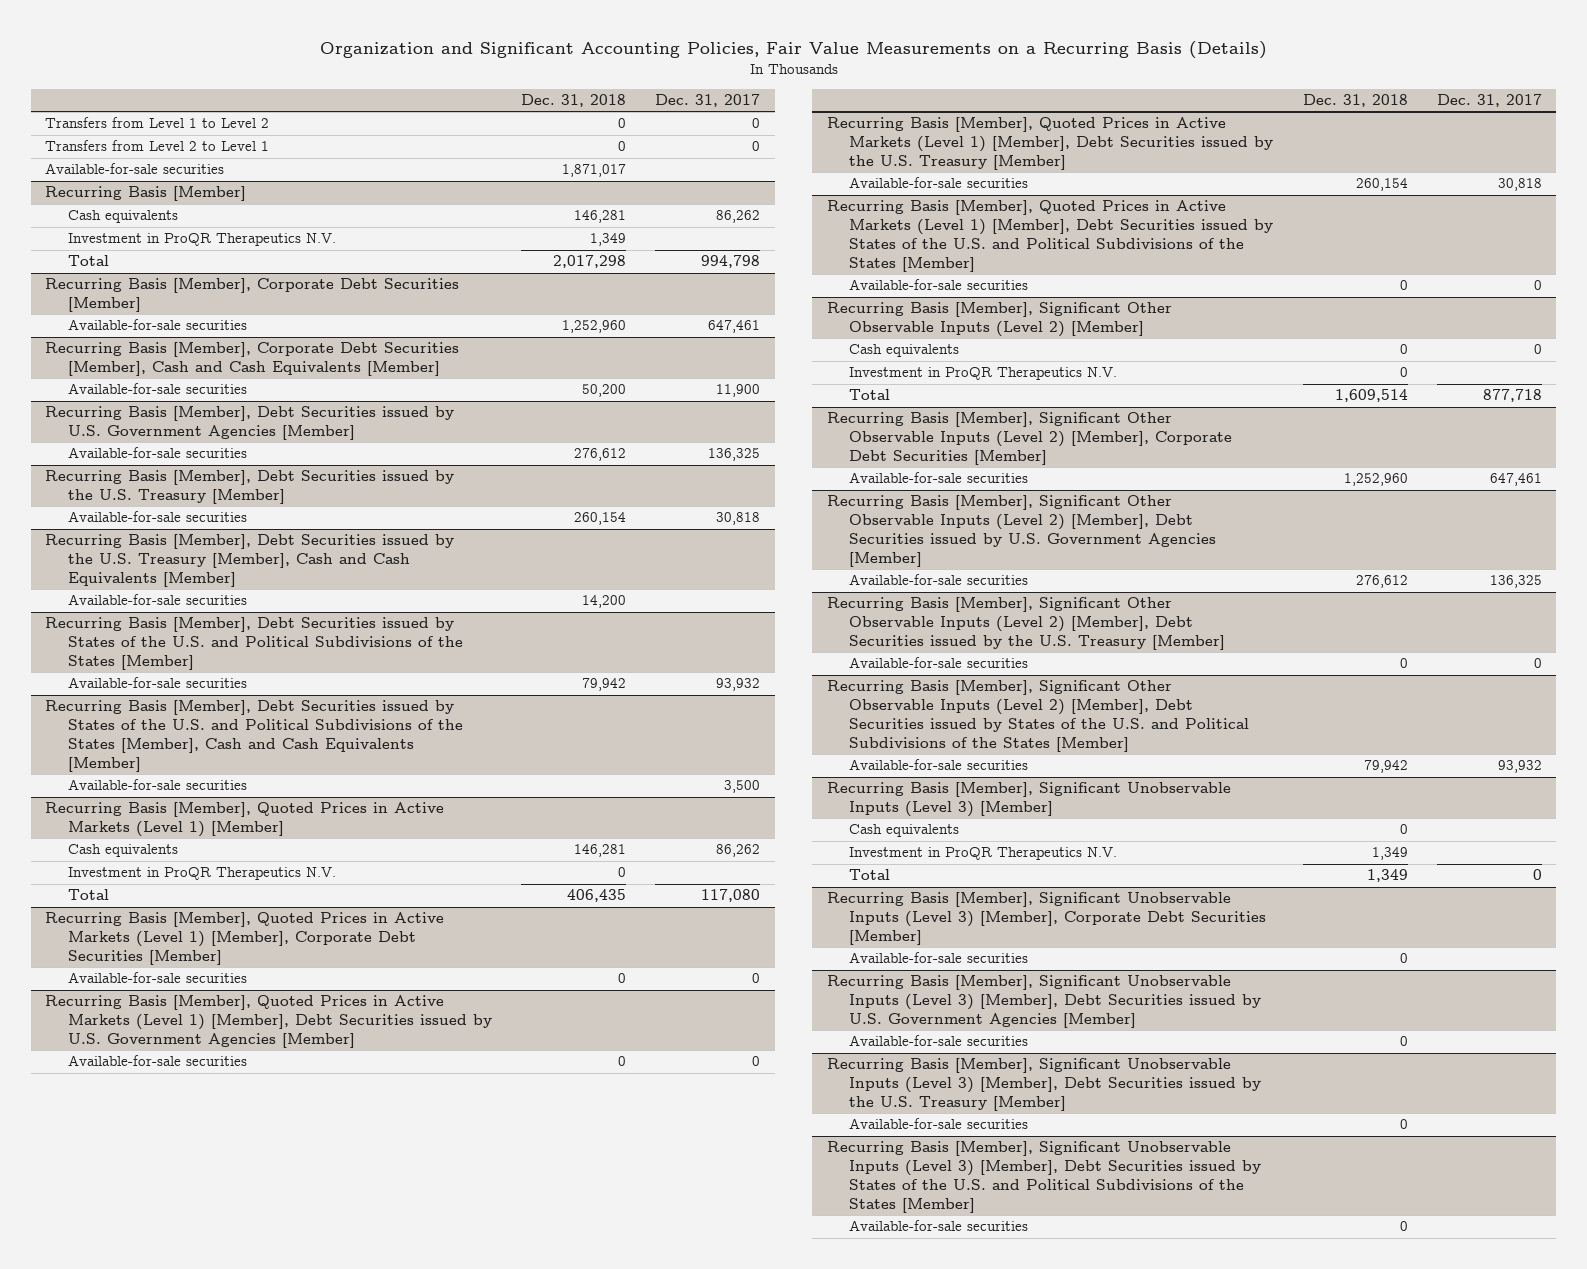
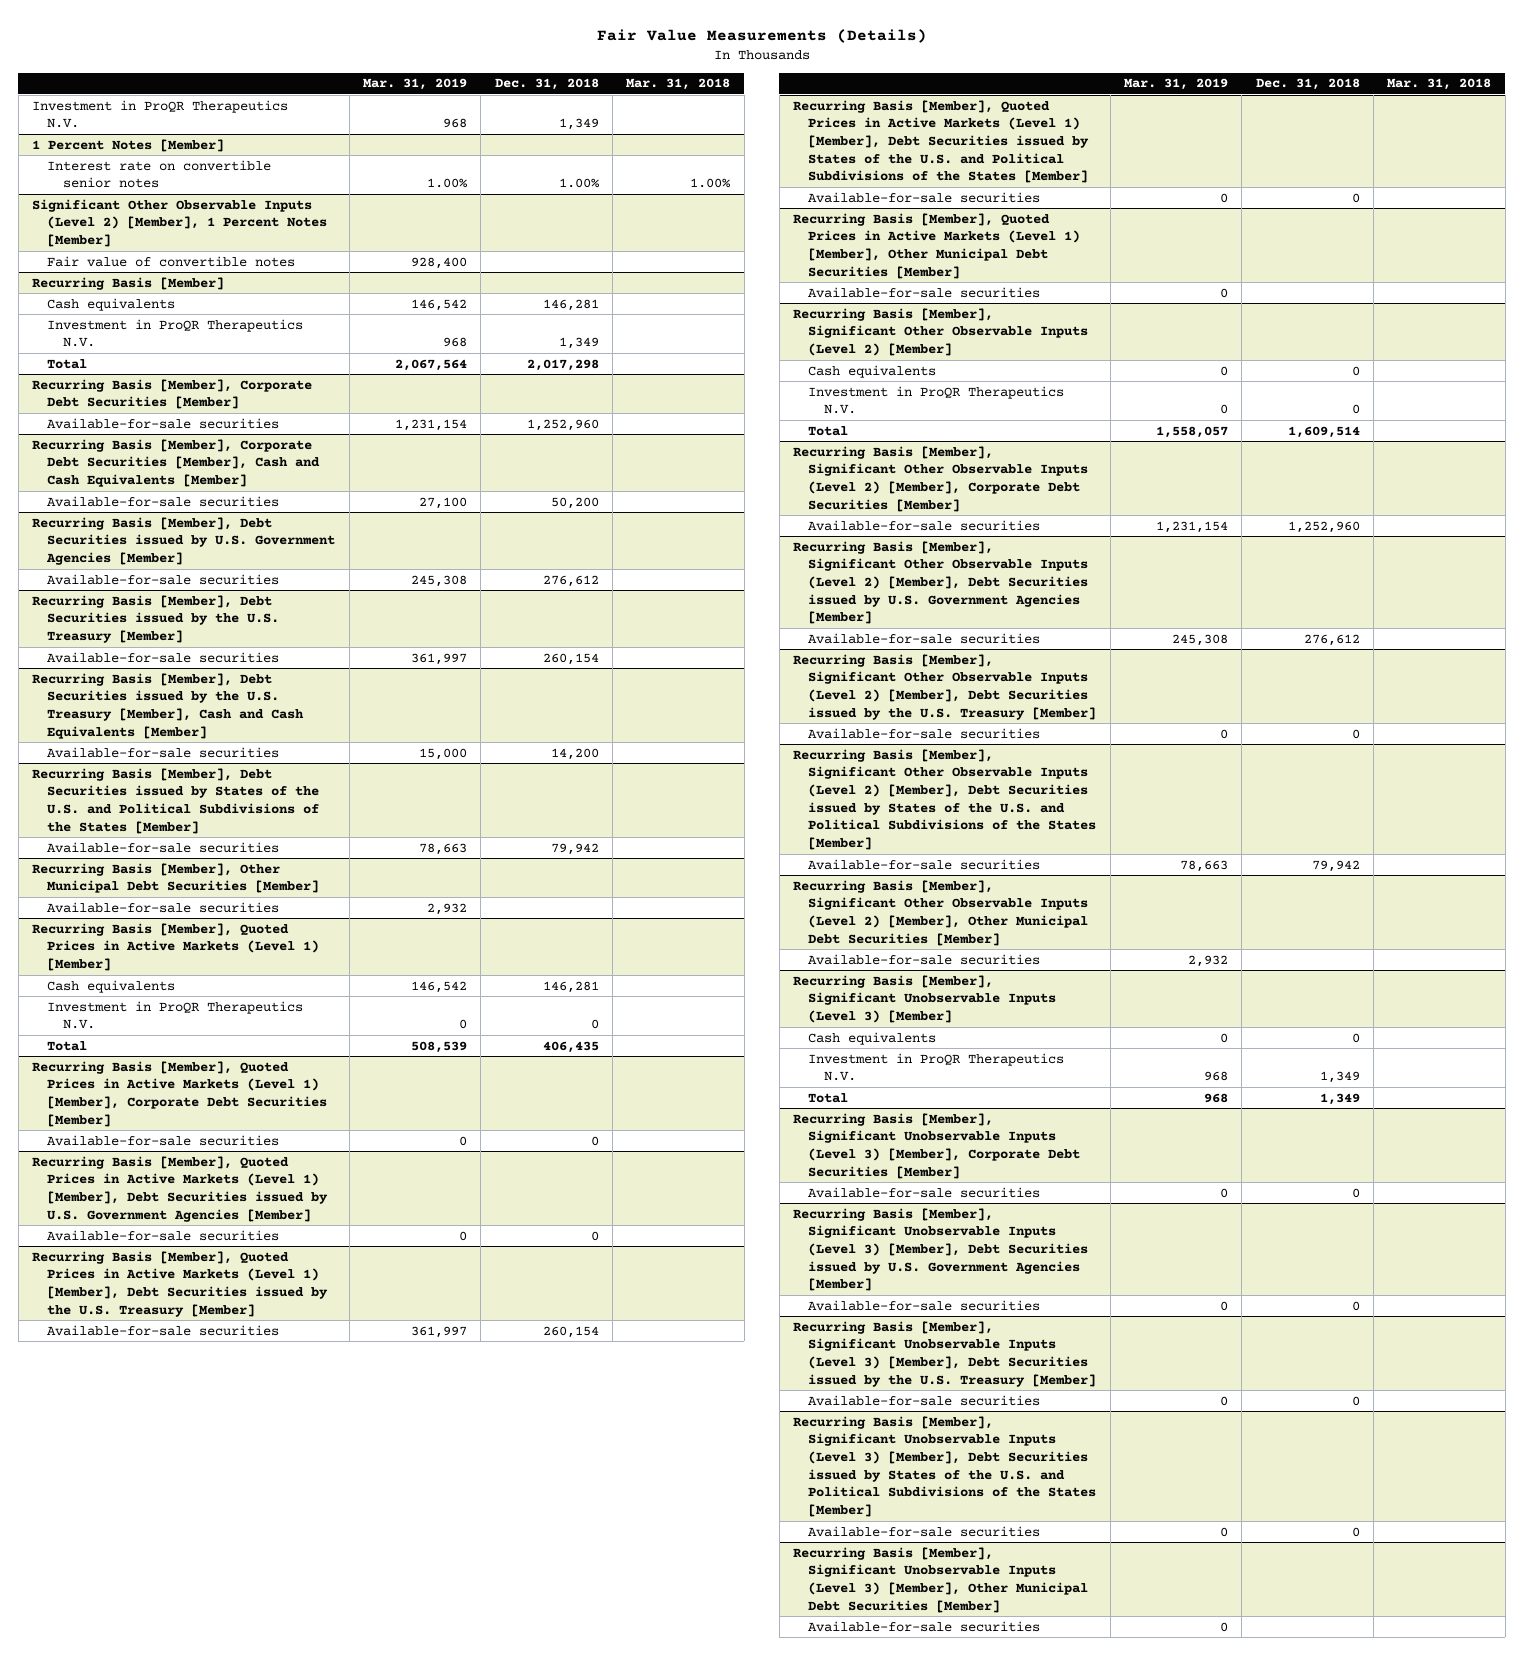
[319,40,1267,59] Organization and Significant Accounting Policies, Fair Value Measurements on a Recurring Basis (Details) -> [596,28,927,43] Fair Value Measurements (Details)
[655,94,761,108] Dec. 31, 2017 -> none
none -> [363,78,468,91] Mar. 31, 2019
none -> [626,78,731,91] Mar. 31, 2018
[45,117,270,129] Transfers from Level 1 to Level 2 -> none
[45,140,270,152] Transfers from Level 2 to Level 1 -> none
[45,163,225,175] Available-for-sale securities -> none
none -> [32,99,289,129] Investment in ProQR Therapeutics N.V.
none -> [32,138,225,152] 1 Percent Notes [Member]
none -> [47,159,272,189] Interest rate on convertible senior notes
none -> [32,198,328,247] Significant Other Observable Inputs (Level 2) [Member], 1 Percent Notes [Member]
none -> [47,255,296,267] Fair value of convertible notes
[45,700,464,772] Recurring Basis [Member], Debt Securities issued by States of the U.S. and Political Subdivisions of the States [Member], Cash and Cash Equivalents [Member] -> none
none -> [32,862,320,894] Recurring Basis [Member], Other Municipal Debt Securities [Member]
none -> [793,212,1081,279] Recurring Basis [Member], Quoted Prices in Active Markets (Level 1) [Member], Other Municipal Debt Securities [Member]
none -> [808,286,1041,298] Available-for-sale securities
none -> [793,879,1089,946] Recurring Basis [Member], Significant Other Observable Inputs (Level 2) [Member], Other Municipal Debt Securities [Member]
none -> [808,953,1041,965] Available-for-sale securities
none -> [793,1546,1089,1613] Recurring Basis [Member], Significant Unobservable Inputs (Level 3) [Member], Other Municipal Debt Securities [Member]
none -> [808,1620,1041,1632] Available-for-sale securities

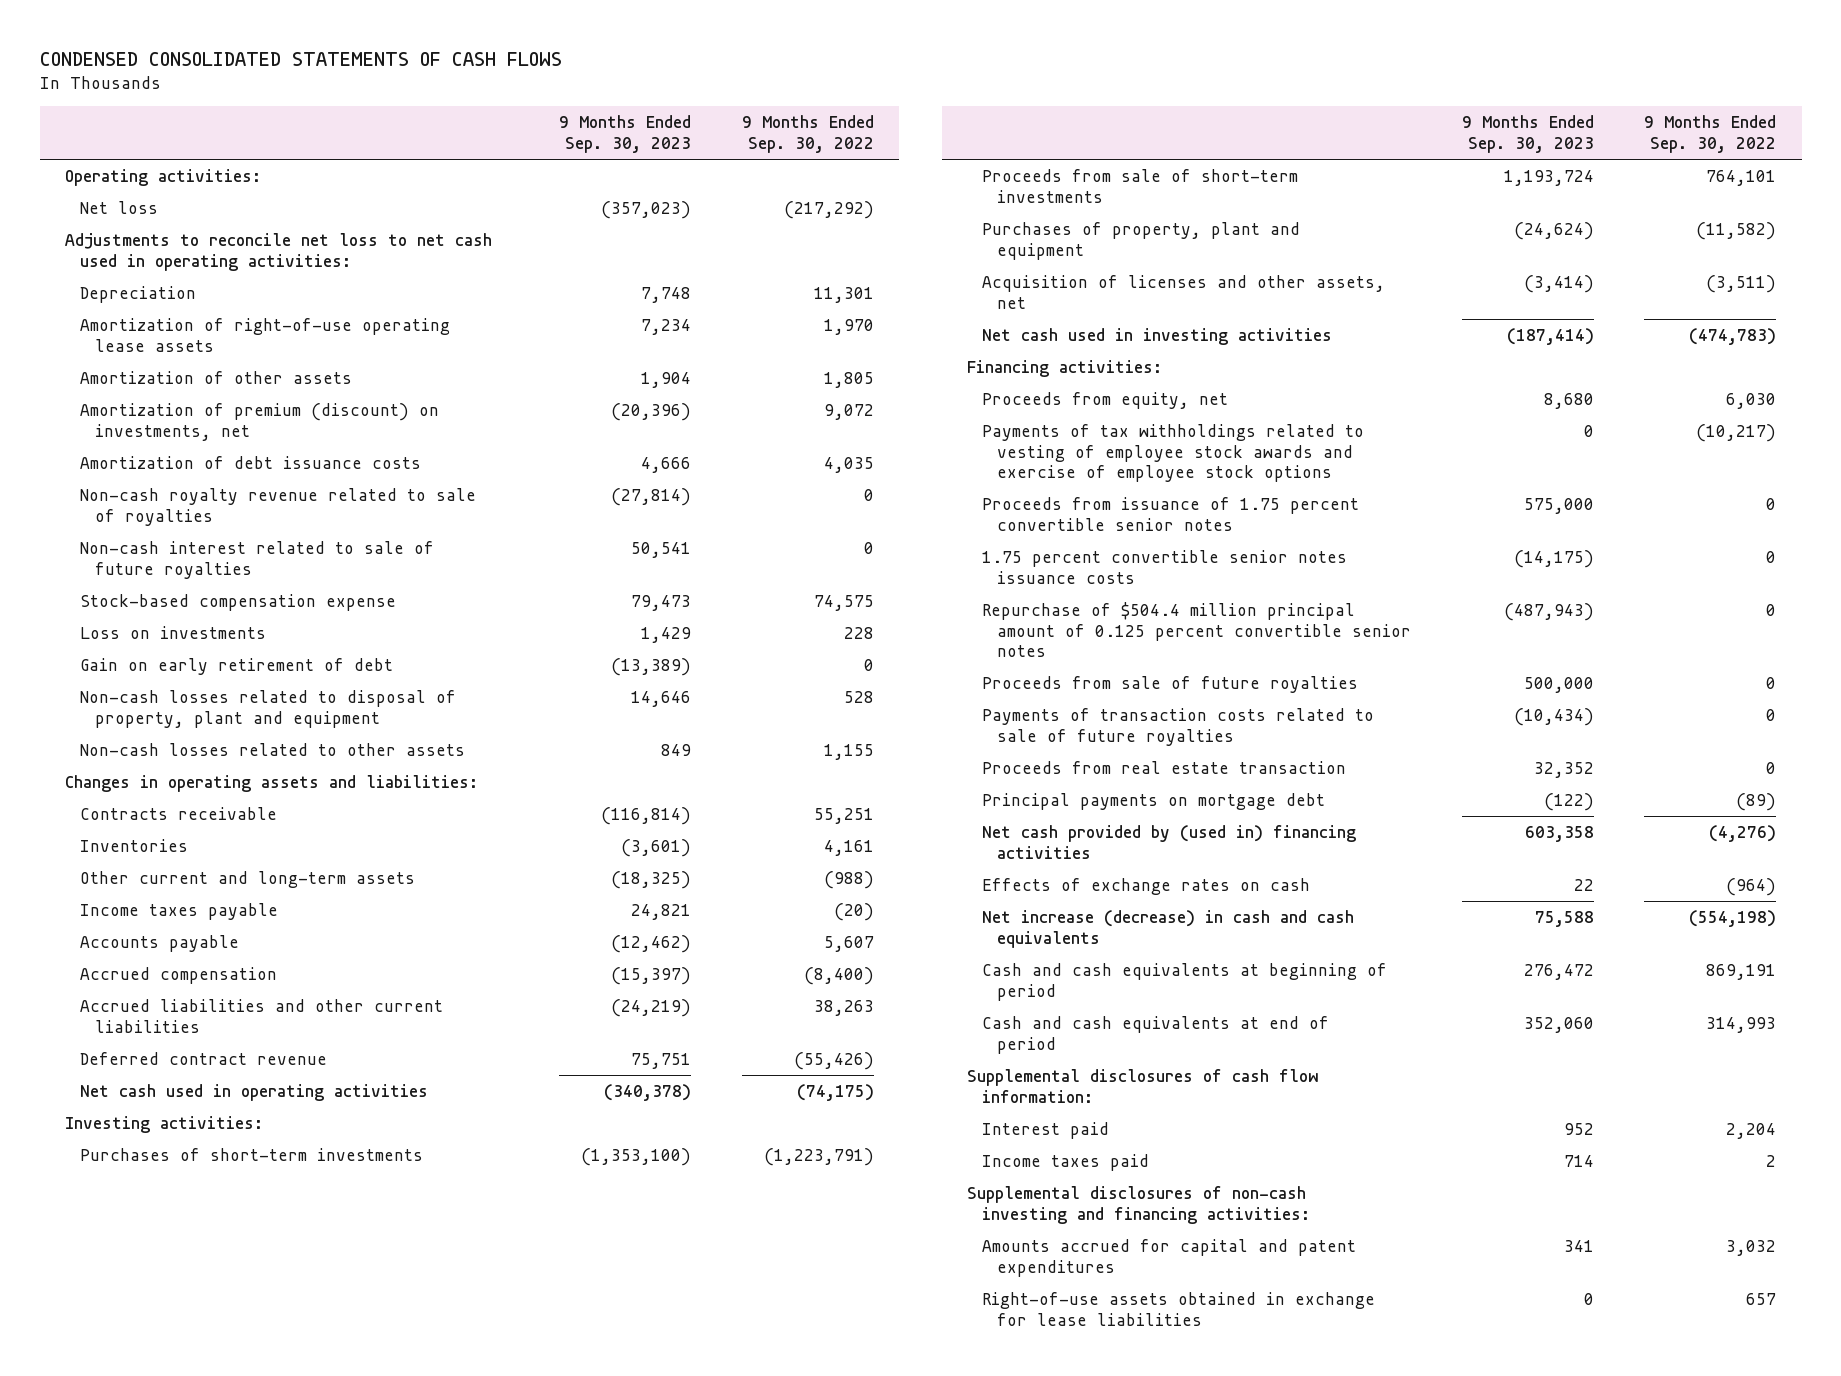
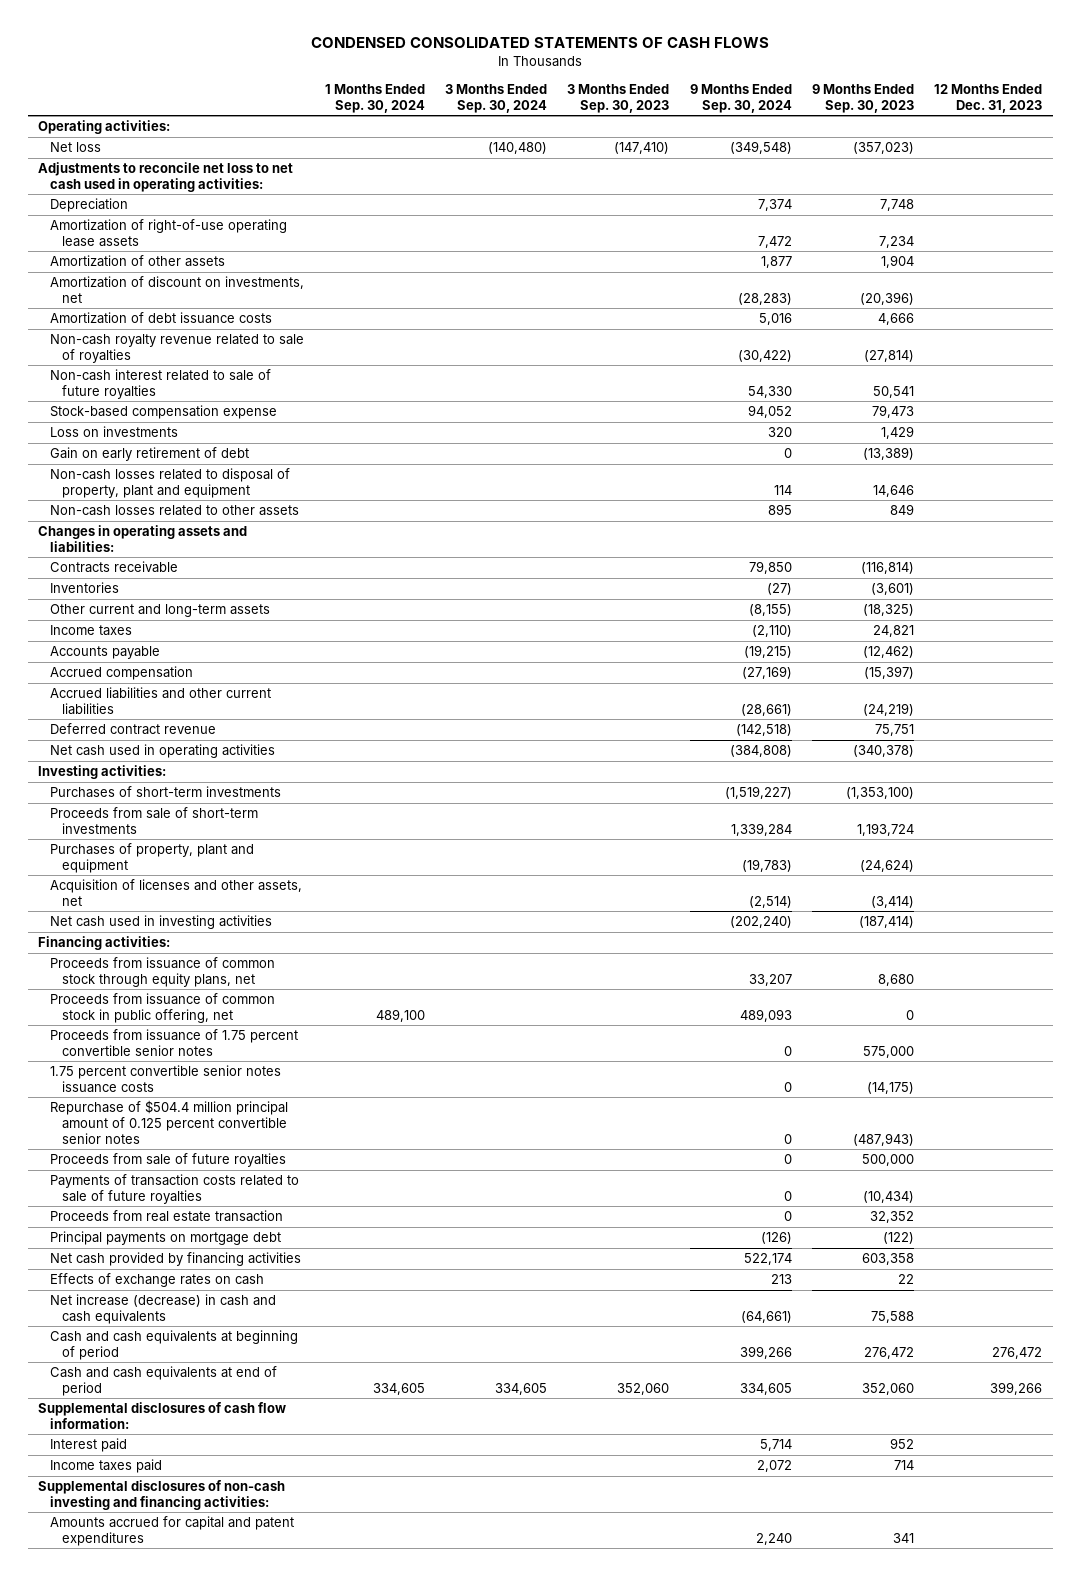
[741,115,874,153] 9 Months Ended Sep. 30, 2022 -> none
none -> [324,83,425,113] 1 Months Ended Sep. 30, 2024
none -> [444,83,547,113] 3 Months Ended Sep. 30, 2024
none -> [567,83,670,113] 3 Months Ended Sep. 30, 2023
none -> [689,83,792,113] 9 Months Ended Sep. 30, 2024
none -> [934,83,1043,113] 12 Months Ended Dec. 31, 2023
[79,403,439,441] Amortization of premium (discount) on investments, net -> [50,276,305,303] Amortization of discount on investments, net
[79,903,278,921] Income taxes payable -> [50,625,133,637] Income taxes
[982,424,1365,483] Payments of tax withholdings related to vesting of employee stock awards and exercise of employee stock options -> none
[982,392,1229,410] Proceeds from equity, net -> [50,957,276,987] Proceeds from issuance of common stock through equity plans, net
none -> [50,993,276,1023] Proceeds from issuance of common stock in public offering, net
[982,825,1357,859] Net cash provided by (used in) financing activities -> [50,1252,302,1267] Net cash provided by financing activities
[982,1292,1376,1326] Right-of-use assets obtained in exchange for lease liabilities -> none

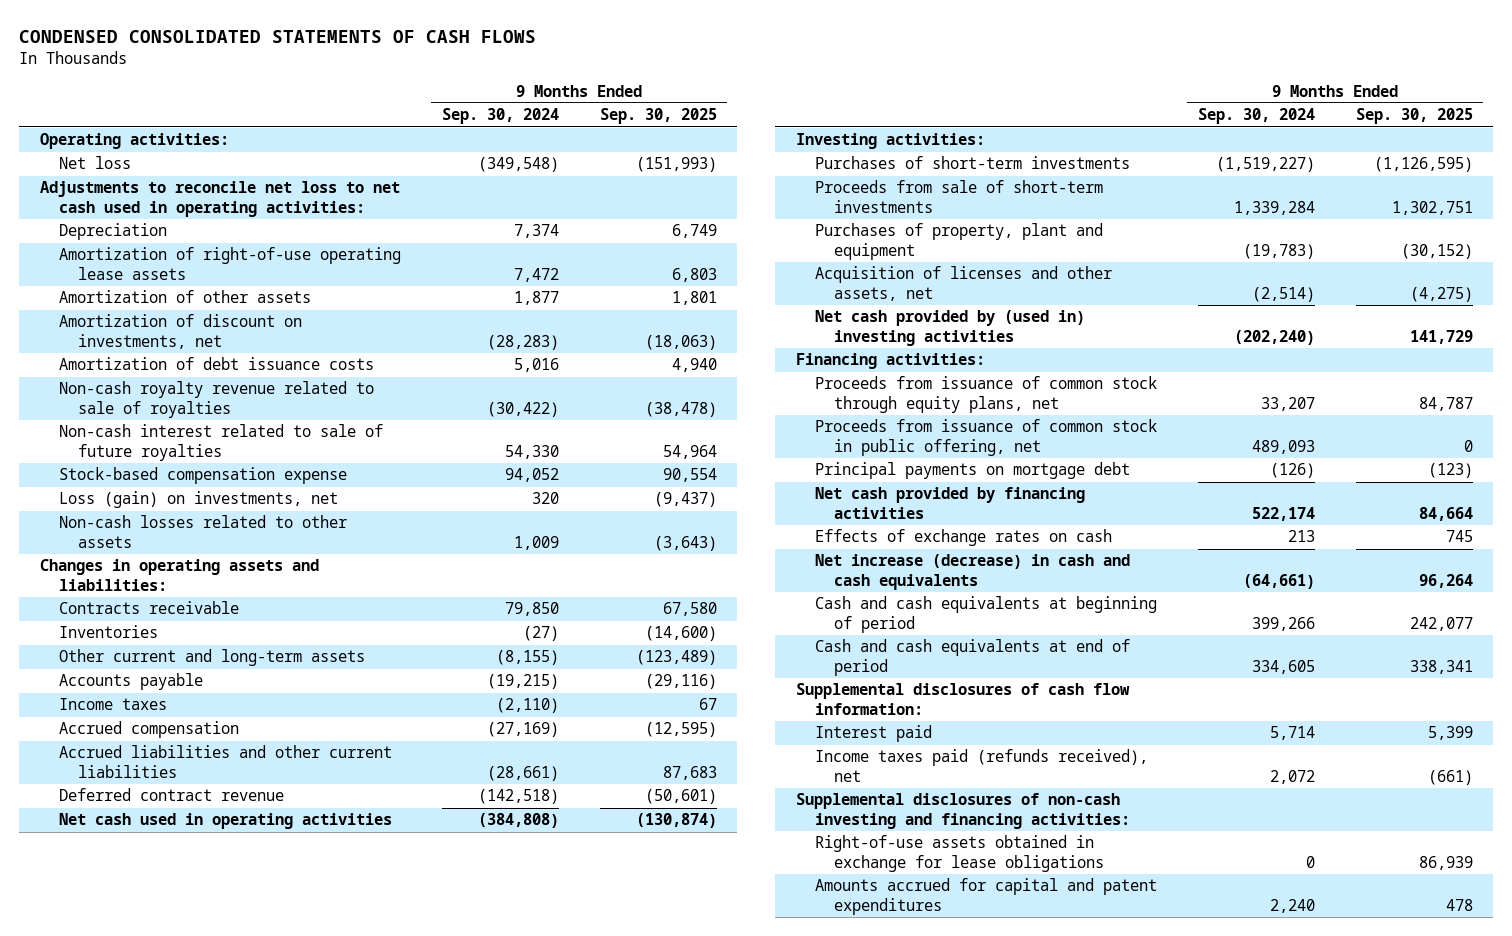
[324,83,425,113] 1 Months Ended Sep. 30, 2024 -> none
[444,83,547,113] 3 Months Ended Sep. 30, 2024 -> none
[567,83,670,113] 3 Months Ended Sep. 30, 2023 -> none
[812,83,915,113] 9 Months Ended Sep. 30, 2023 -> none
[934,83,1043,113] 12 Months Ended Dec. 31, 2023 -> none
none -> [599,108,717,125] Sep. 30, 2025
[50,447,250,462] Gain on early retirement of debt -> none
[50,468,291,498] Non-cash losses related to disposal of property, plant and equipment -> none
[50,426,179,438] Loss on investments -> [58,491,338,509] Loss (gain) on investments, net
[767,504,792,516] 895 -> [513,535,559,550] 1,009
[50,625,133,637] Income taxes -> [58,698,167,711] Income taxes
[50,915,273,930] Net cash used in investing activities -> [814,310,1085,346] Net cash provided by (used in) investing activities
[50,1029,299,1056] Proceeds from issuance of 1.75 percent convertible senior notes -> none
[50,1065,282,1093] 1.75 percent convertible senior notes issuance costs -> none
[50,1100,289,1144] Repurchase of $504.4 million principal amount of 0.125 percent convertible senior notes -> none
[50,1153,287,1168] Proceeds from sale of future royalties -> none
[50,1174,300,1204] Payments of transaction costs related to sale of future royalties -> none
[50,1210,284,1223] Proceeds from real estate transaction -> none
[50,1459,163,1474] Income taxes paid -> [814,749,1148,782] Income taxes paid (refunds received), net
none -> [814,835,1104,872] Right-of-use assets obtained in exchange for lease obligations

